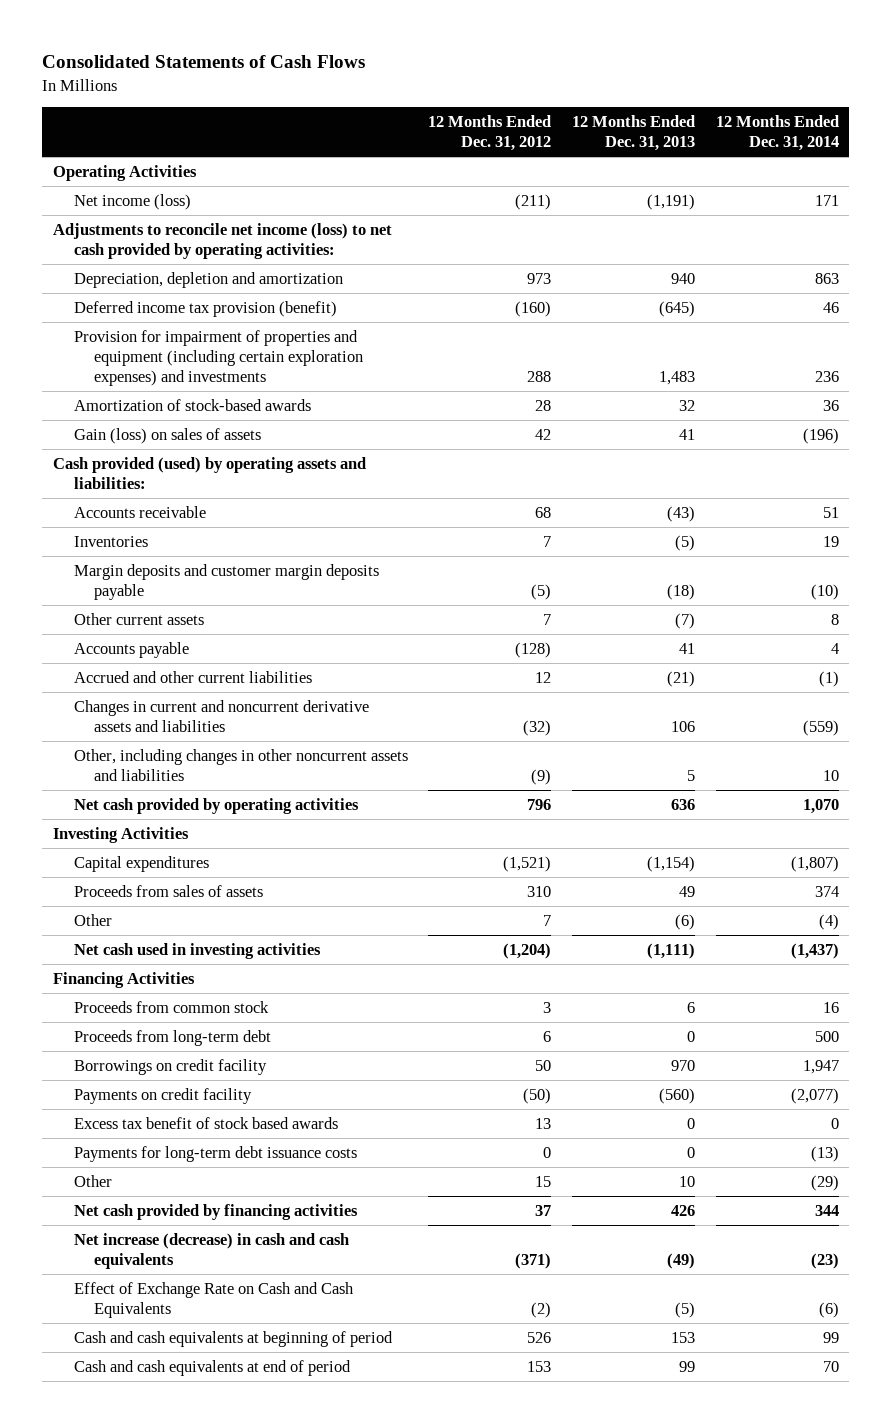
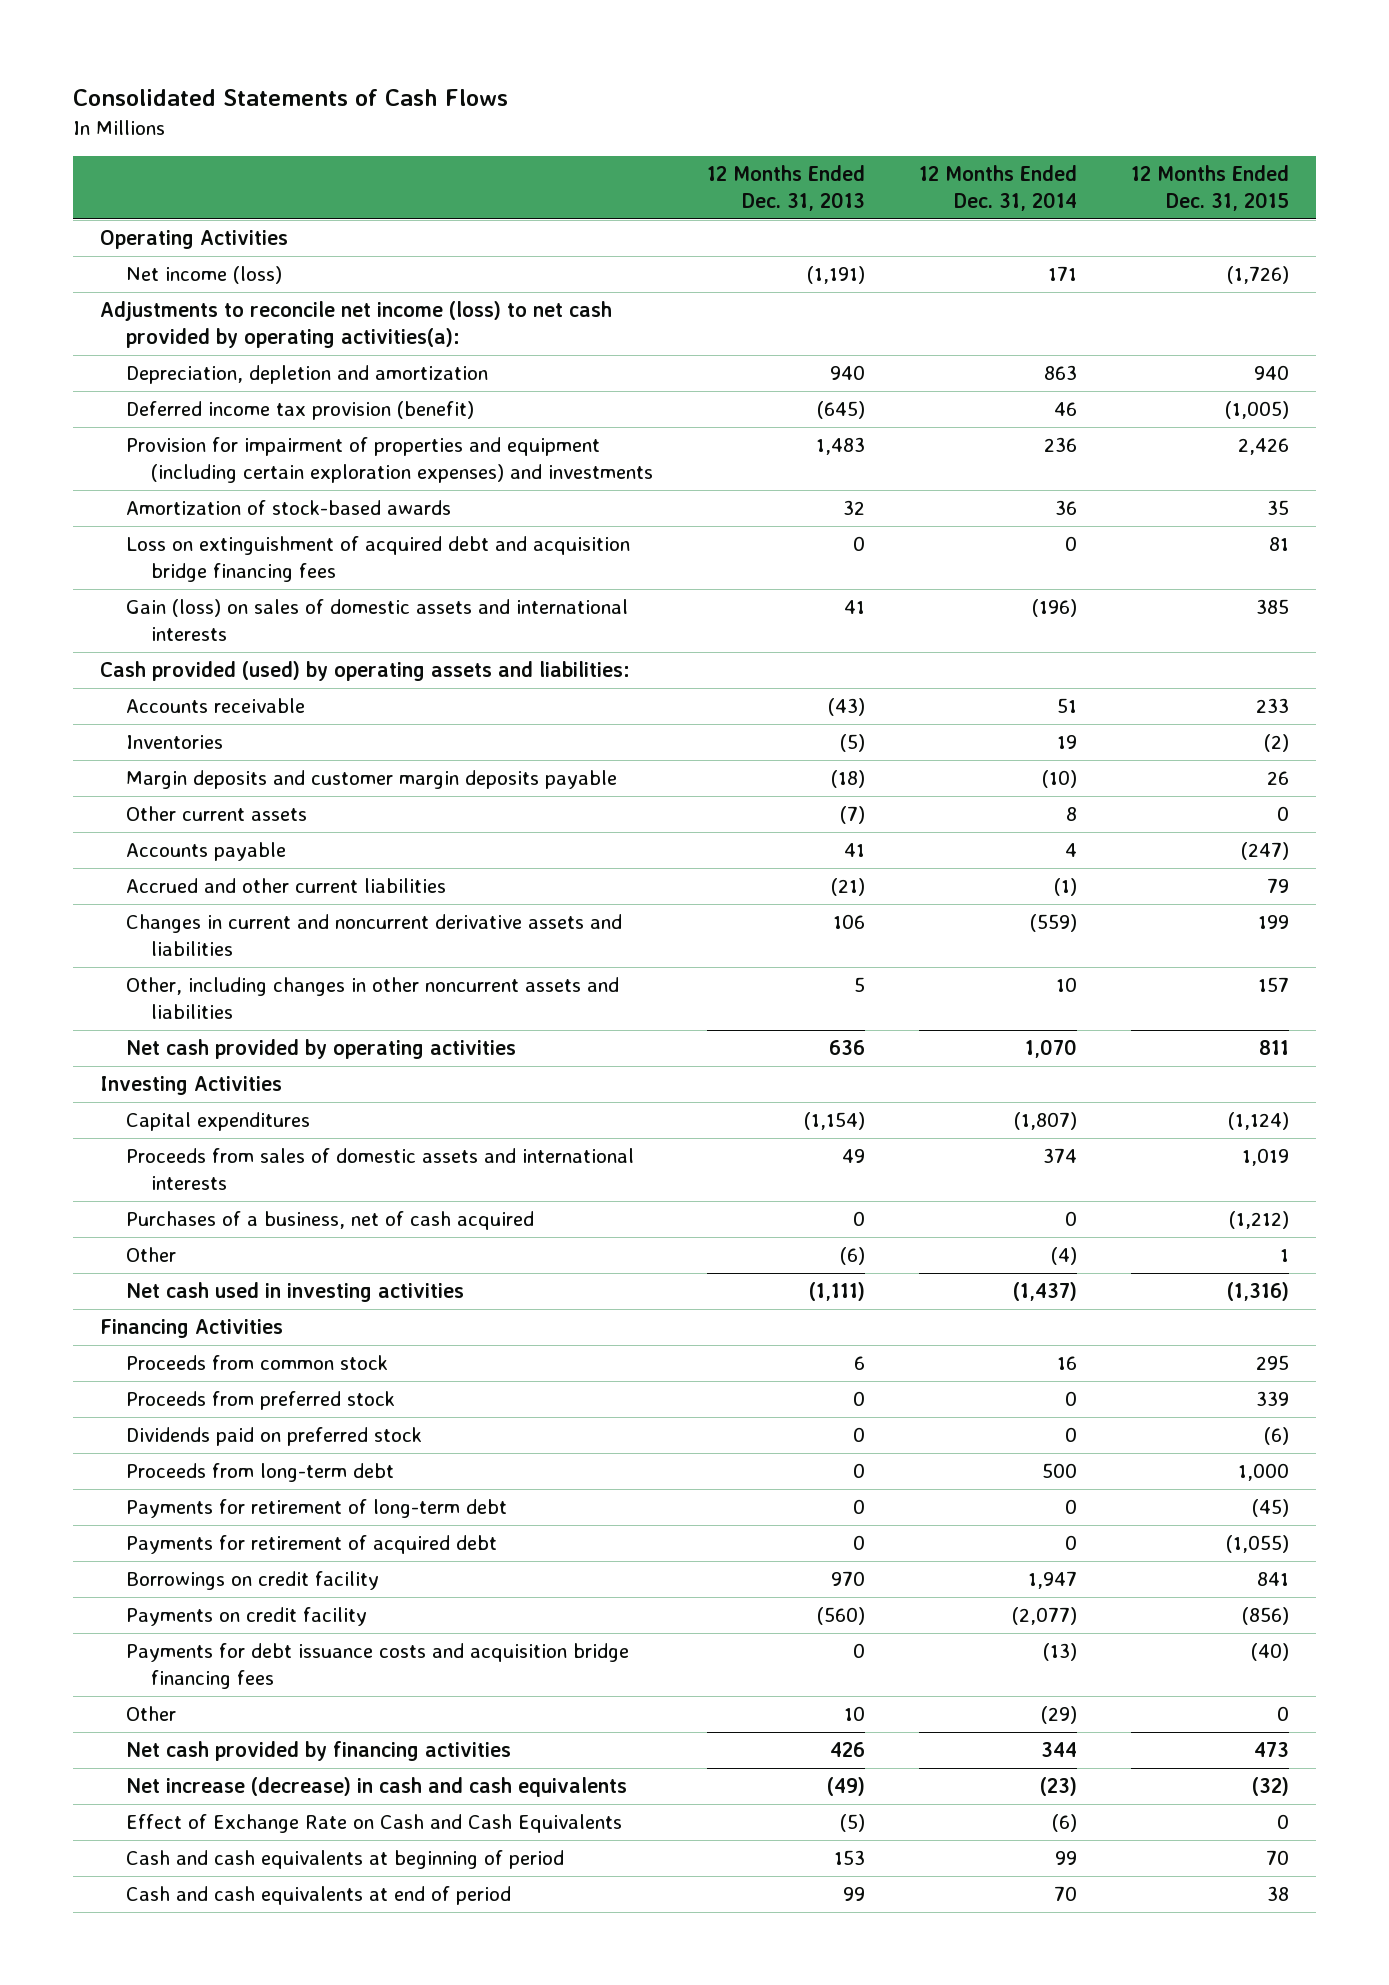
[428,115,552,151] 12 Months Ended Dec. 31, 2012 -> none
none -> [1130,165,1289,211] 12 Months Ended Dec. 31, 2015
[52,222,392,259] Adjustments to reconcile net income (loss) to net cash provided by operating activities: -> [100,301,613,348] Adjustments to reconcile net income (loss) to net cash provided by operating activities(a):
none -> [125,536,630,582] Loss on extinguishment of acquired debt and acquisition bridge financing fees
[73,427,261,444] Gain (loss) on sales of assets -> [125,599,628,641] Gain (loss) on sales of domestic assets and international interests
[73,884,263,897] Proceeds from sales of assets -> [125,1148,634,1190] Proceeds from sales of domestic assets and international interests
none -> [125,1211,534,1231] Purchases of a business, net of cash acquired
none -> [125,1391,395,1411] Proceeds from preferred stock
none -> [125,1427,422,1447] Dividends paid on preferred stock
none -> [125,1499,507,1519] Payments for retirement of long-term debt
none -> [125,1535,497,1555] Payments for retirement of acquired debt
[73,1116,338,1129] Excess tax benefit of stock based awards -> none
[73,1145,357,1162] Payments for long-term debt issuance costs -> [125,1643,629,1689] Payments for debt issuance costs and acquisition bridge financing fees

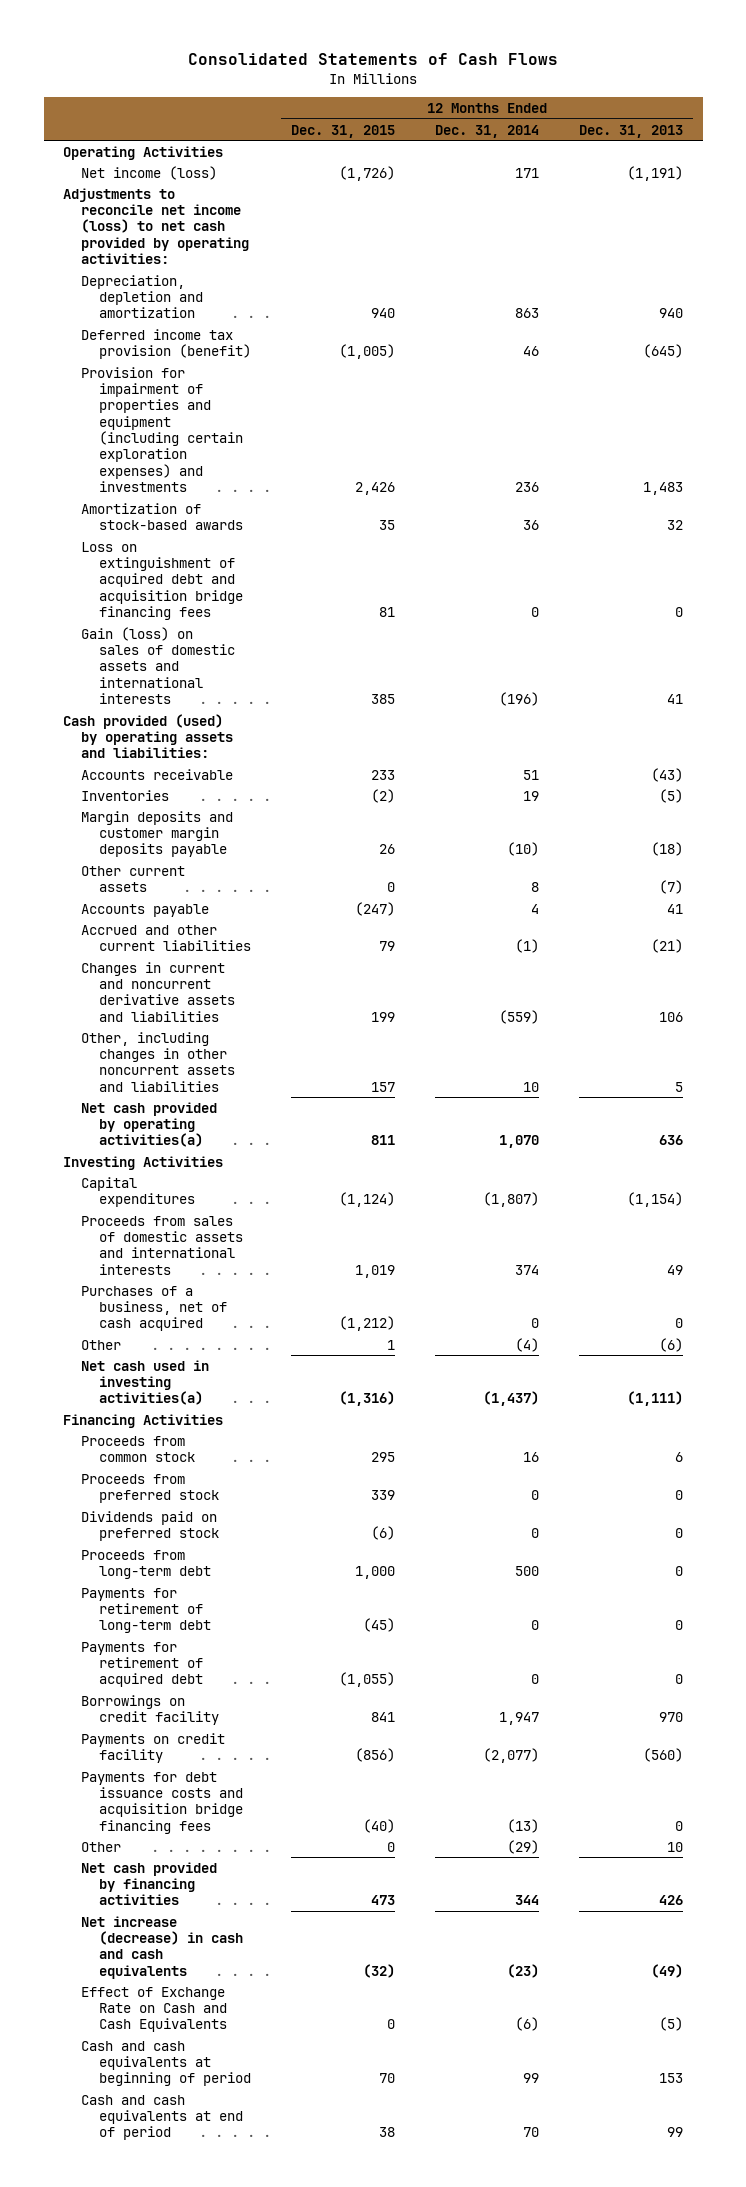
[100,301,613,348] Adjustments to reconcile net income (loss) to net cash provided by operating activities(a): -> [63,187,250,265] Adjustments to reconcile net income (loss) to net cash provided by operating activities:
[125,1039,516,1060] Net cash provided by operating activities -> [81,1101,218,1148] Net cash provided by operating activities(a)
[125,1282,464,1303] Net cash used in investing activities -> [81,1359,210,1406] Net cash used in investing activities(a)

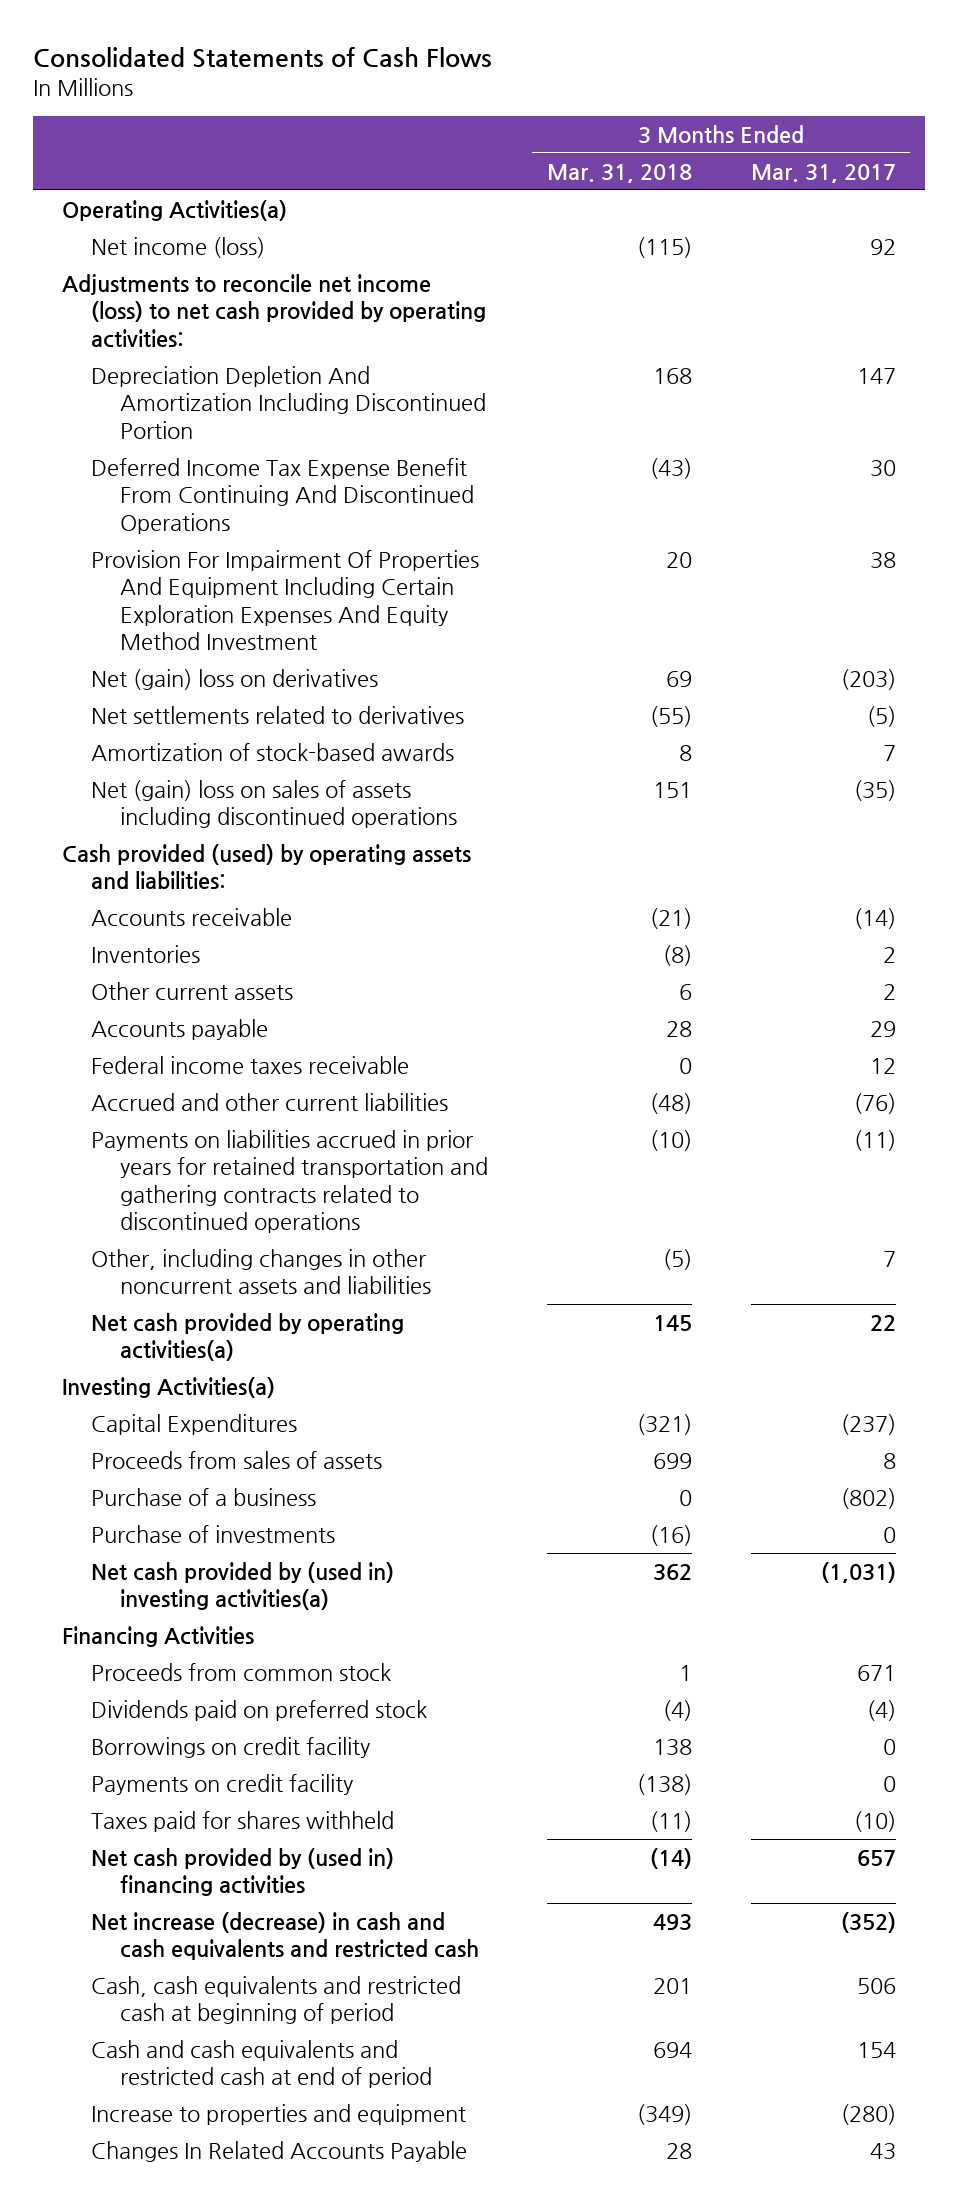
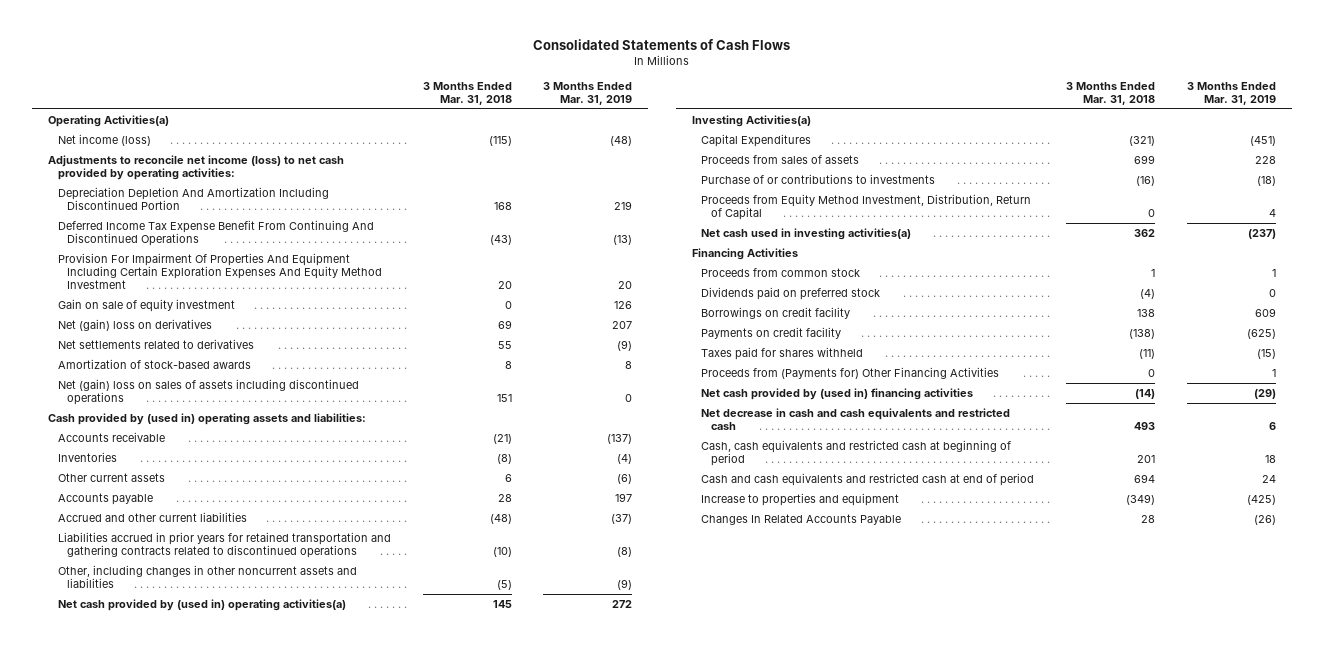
[750,163,896,183] Mar. 31, 2017 -> none
none -> [543,81,633,105] 3 Months Ended Mar. 31, 2019
none -> [57,298,235,312] Gain on sale of equity investment
[649,705,692,727] (55) -> [497,340,512,349] 55
[61,843,471,890] Cash provided (used) by operating assets and liabilities: -> [48,412,367,425] Cash provided by (used in) operating assets and liabilities:
[91,1055,410,1074] Federal income taxes receivable -> none
[91,1129,489,1234] Payments on liabilities accrued in prior years for retained transportation and gathering contracts related to discontinued operations -> [57,531,391,559] Liabilities accrued in prior years for retained transportation and gathering contracts related to discontinued operations
[91,1312,405,1362] Net cash provided by operating activities(a) -> [57,598,346,611] Net cash provided by (used in) operating activities(a)
[91,1487,317,1506] Purchase of a business -> none
[91,1524,336,1543] Purchase of investments -> [701,173,936,184] Purchase of or contributions to investments
none -> [701,193,1032,221] Proceeds from Equity Method Investment, Distribution, Return of Capital
[91,1561,395,1611] Net cash provided by (used in) investing activities(a) -> [701,227,912,240] Net cash used in investing activities(a)
none -> [701,366,1000,379] Proceeds from (Payments for) Other Financing Activities
[91,1911,480,1961] Net increase (decrease) in cash and cash equivalents and restricted cash -> [701,407,1011,431] Net decrease in cash and cash equivalents and restricted cash

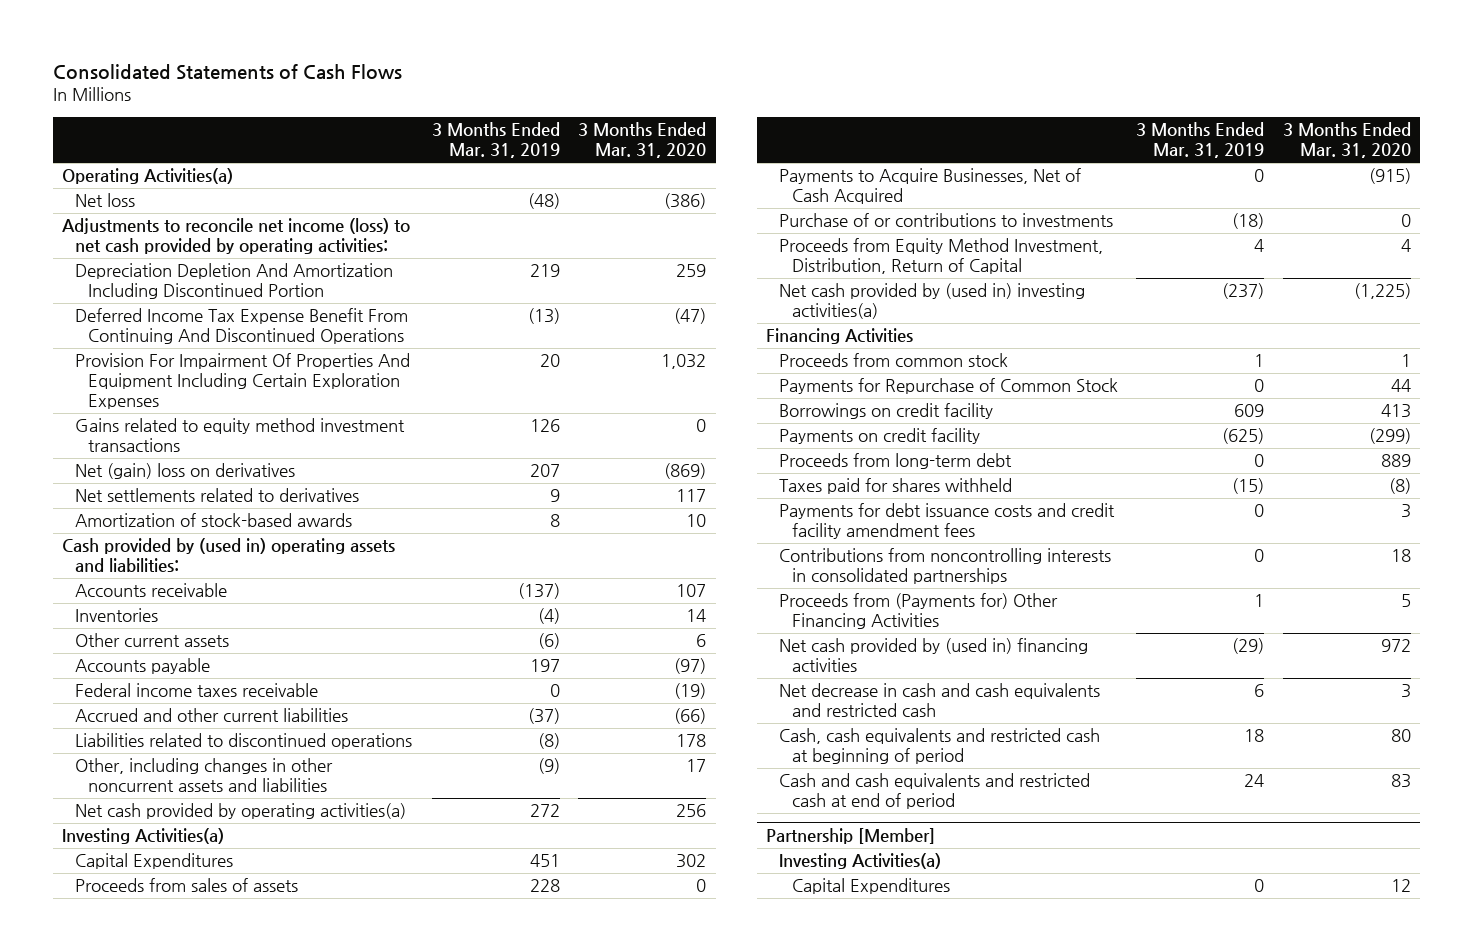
[422,81,512,105] 3 Months Ended Mar. 31, 2018 -> none
none -> [578,122,707,159] 3 Months Ended Mar. 31, 2020
[57,133,151,146] Net income (loss) -> [74,193,135,208] Net loss
[57,252,383,290] Provision For Impairment Of Properties And Equipment Including Certain Exploration Expenses And Equity Method Investment -> [74,353,410,410] Provision For Impairment Of Properties And Equipment Including Certain Exploration Expenses
[57,298,235,312] Gain on sale of equity investment -> [74,418,405,453] Gains related to equity method investment transactions
[617,339,633,351] (9) -> [550,489,561,503] 9
[57,378,359,406] Net (gain) loss on sales of assets including discontinued operations -> none
none -> [74,683,318,698] Federal income taxes receivable
[57,531,391,559] Liabilities accrued in prior years for retained transportation and gathering contracts related to discontinued operations -> [74,733,412,750] Liabilities related to discontinued operations
[57,598,346,611] Net cash provided by (used in) operating activities(a) -> [74,803,406,820] Net cash provided by operating activities(a)
[1250,135,1277,146] (451) -> [530,854,561,868] 451
none -> [778,168,1081,205] Payments to Acquire Businesses, Net of Cash Acquired
[701,227,912,240] Net cash used in investing activities(a) -> [778,283,1085,320] Net cash provided by (used in) investing activities(a)
[701,286,881,300] Dividends paid on preferred stock -> none
none -> [778,378,1118,395] Payments for Repurchase of Common Stock
none -> [778,453,1012,470] Proceeds from long-term debt
none -> [778,503,1115,540] Payments for debt issuance costs and credit facility amendment fees
none -> [778,548,1111,585] Contributions from noncontrolling interests in consolidated partnerships
[701,492,900,506] Increase to properties and equipment -> none
[701,513,902,525] Changes In Related Accounts Payable -> none
none -> [765,828,935,845] Partnership [Member]
none -> [778,853,941,870] Investing Activities(a)
none -> [791,878,950,895] Capital Expenditures

